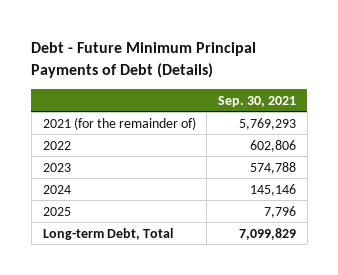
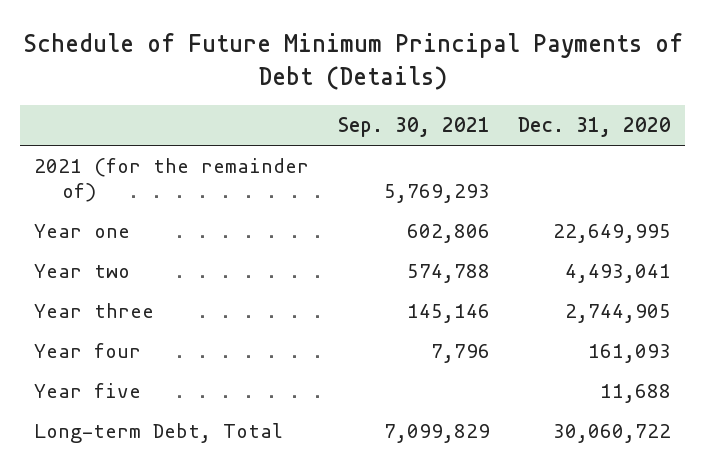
[31,42,257,79] Debt - Future Minimum Principal Payments of Debt (Details) -> [22,33,683,90] Schedule of Future Minimum Principal Payments of Debt (Details)
none -> [517,117,671,138] Dec. 31, 2020
[42,140,71,150] 2022 -> [34,224,131,239] Year one
[42,162,71,172] 2023 -> [34,264,131,279] Year two
[42,184,71,194] 2024 -> [34,303,155,319] Year three
[42,206,71,216] 2025 -> [34,343,142,359] Year four
none -> [34,383,142,399] Year five

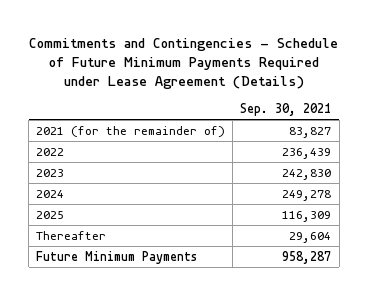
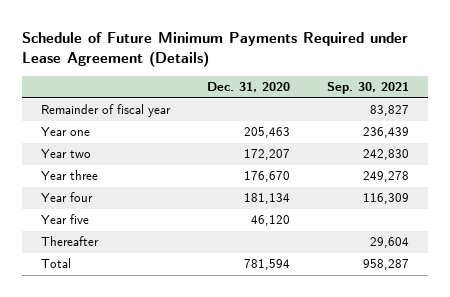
[28,37,338,90] Commitments and Contingencies - Schedule of Future Minimum Payments Required under Lease Agreement (Details) -> [22,31,409,67] Schedule of Future Minimum Payments Required under Lease Agreement (Details)
none -> [207,82,291,93] Dec. 31, 2020
[36,125,226,137] 2021 (for the remainder of) -> [40,104,171,118] Remainder of fiscal year
[36,147,65,156] 2022 -> [40,127,90,137] Year one
[36,168,65,177] 2023 -> [40,149,91,159] Year two
[36,189,65,198] 2024 -> [40,170,98,181] Year three
[36,210,65,219] 2025 -> [40,192,93,203] Year four
none -> [40,214,89,225] Year five
[36,250,198,264] Future Minimum Payments -> [40,258,71,269] Total

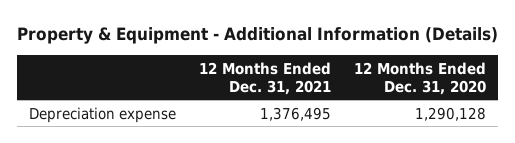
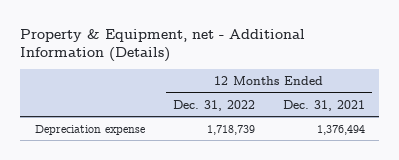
[16,27,498,45] Property & Equipment - Additional Information (Details) -> [20,28,306,63] Property & Equipment, net - Additional Information (Details)
[354,61,487,95] 12 Months Ended Dec. 31, 2020 -> none
none -> [172,99,255,111] Dec. 31, 2022
[259,106,331,121] 1,376,495 -> [316,124,365,135] 1,376,494

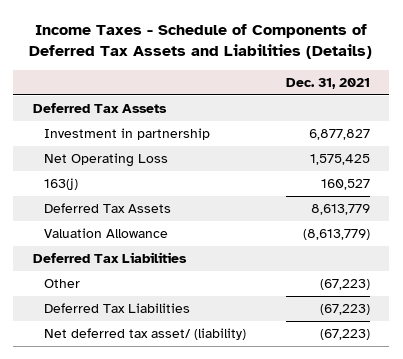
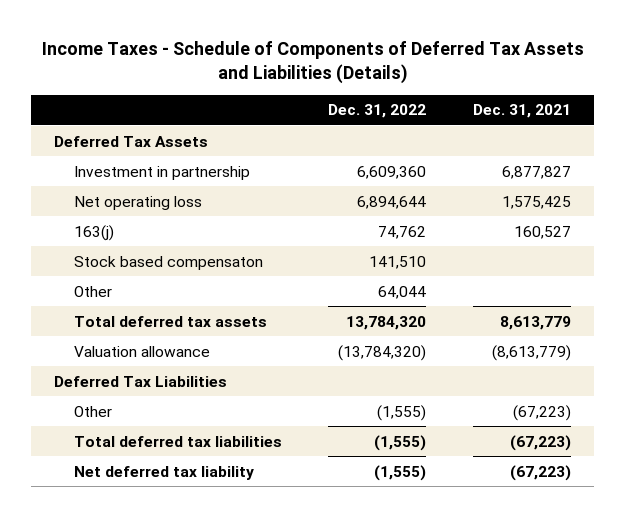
none -> [328,104,427,119] Dec. 31, 2022
[43,153,168,168] Net Operating Loss -> [74,195,203,210] Net operating loss
none -> [74,255,264,270] Stock based compensaton
none -> [74,285,113,297] Other
[43,203,171,214] Deferred Tax Assets -> [74,315,268,327] Total deferred tax assets
[43,228,168,239] Valuation Allowance -> [74,345,211,357] Valuation allowance
[43,303,190,314] Deferred Tax Liabilities -> [74,435,283,447] Total deferred tax liabilities
[43,328,246,341] Net deferred tax asset/ (liability) -> [74,465,255,480] Net deferred tax liability

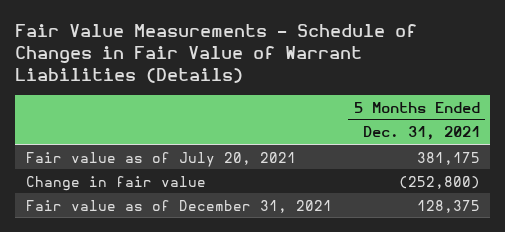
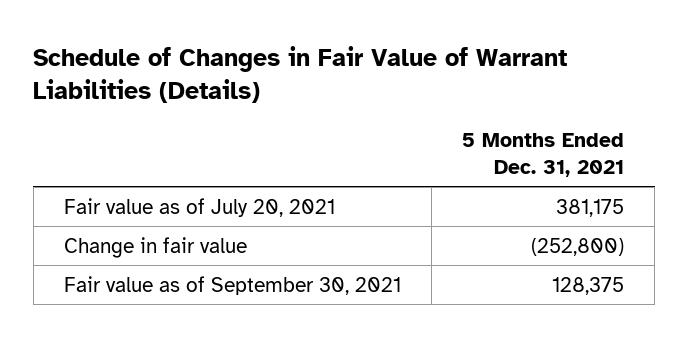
[14,24,417,84] Fair Value Measurements - Schedule of Changes in Fair Value of Warrant Liabilities (Details) -> [33,46,568,104] Schedule of Changes in Fair Value of Warrant Liabilities (Details)
[25,199,332,213] Fair value as of December 31, 2021 -> [63,275,401,295] Fair value as of September 30, 2021

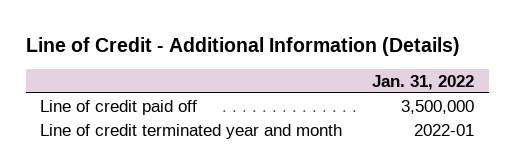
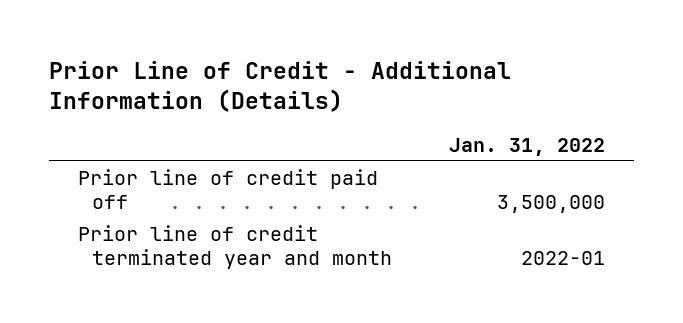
[25,36,460,56] Line of Credit - Additional Information (Details) -> [48,60,511,113] Prior Line of Credit - Additional Information (Details)
[40,99,198,115] Line of credit paid off -> [77,169,378,210] Prior line of credit paid off
[40,123,343,139] Line of credit terminated year and month -> [77,225,392,270] Prior line of credit terminated year and month

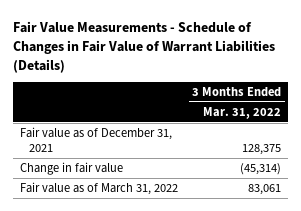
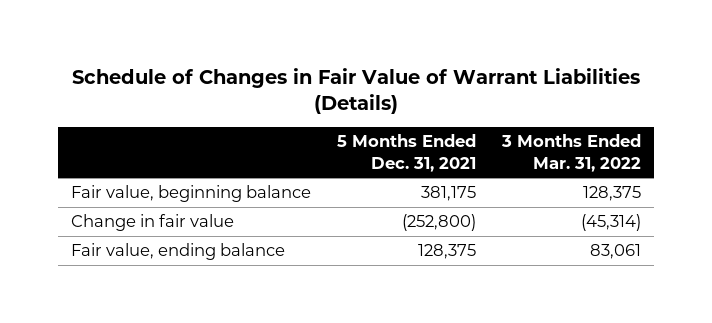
[12,20,275,73] Fair Value Measurements - Schedule of Changes in Fair Value of Warrant Liabilities (Details) -> [71,68,640,115] Schedule of Changes in Fair Value of Warrant Liabilities (Details)
none -> [336,134,476,172] 5 Months Ended Dec. 31, 2021
[19,126,172,152] Fair value as of December 31, 2021 -> [71,185,312,203] Fair value, beginning balance
[19,181,178,195] Fair value as of March 31, 2022 -> [71,243,286,261] Fair value, ending balance

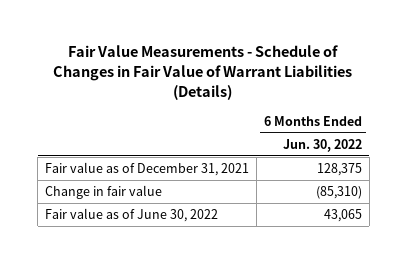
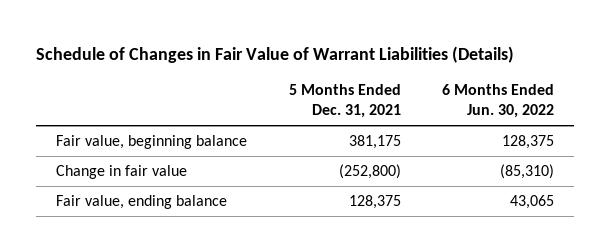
[53,45,353,100] Fair Value Measurements - Schedule of Changes in Fair Value of Warrant Liabilities (Details) -> [35,45,514,63] Schedule of Changes in Fair Value of Warrant Liabilities (Details)
none -> [288,84,401,119] 5 Months Ended Dec. 31, 2021
[45,162,250,177] Fair value as of December 31, 2021 -> [56,135,248,150] Fair value, beginning balance
[45,208,219,223] Fair value as of June 30, 2022 -> [56,195,228,210] Fair value, ending balance

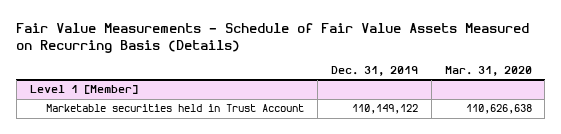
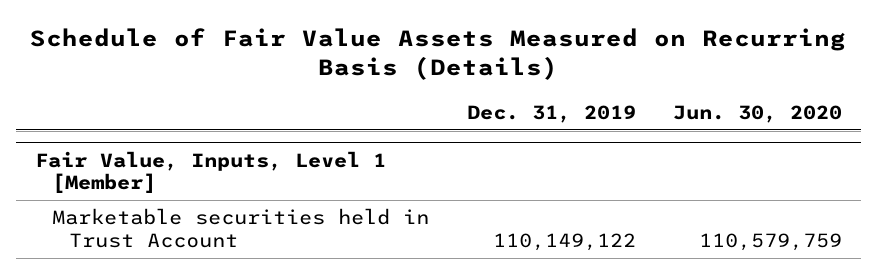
[16,23,530,53] Fair Value Measurements - Schedule of Fair Value Assets Measured on Recurring Basis (Details) -> [30,27,847,81] Schedule of Fair Value Assets Measured on Recurring Basis (Details)
[444,65,532,76] Mar. 31, 2020 -> none
none -> [673,105,843,124] Jun. 30, 2020
[29,85,138,95] Level 1 [Member] -> [34,150,386,193] Fair Value, Inputs, Level 1 [Member]

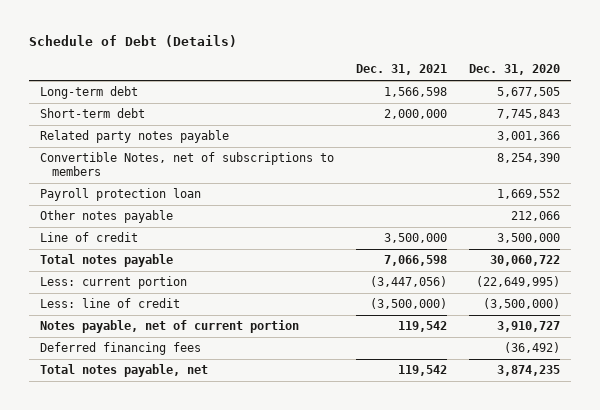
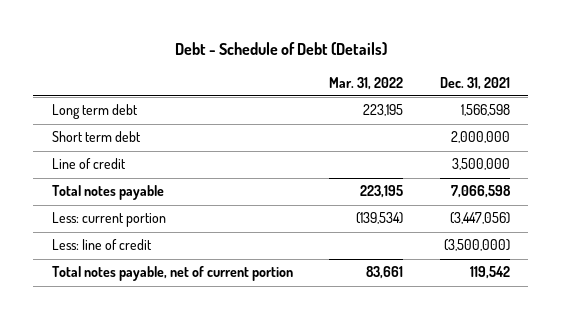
[28,35,237,48] Schedule of Debt (Details) -> [174,42,387,56] Debt - Schedule of Debt (Details)
[469,64,561,76] Dec. 31, 2020 -> none
none -> [329,76,404,90] Mar. 31, 2022
[39,130,229,144] Related party notes payable -> none
[39,152,334,177] Convertible Notes, net of subscriptions to members -> none
[39,188,201,202] Payroll protection loan -> none
[39,210,173,224] Other notes payable -> none
[39,86,138,100] Long-term debt -> [51,104,138,120] Long term debt
[39,108,145,119] Short-term debt -> [51,131,141,143] Short term debt
[39,342,201,356] Deferred financing fees -> none
[39,364,208,378] Total notes payable, net -> none
[39,320,299,334] Notes payable, net of current portion -> [51,266,293,282] Total notes payable, net of current portion

